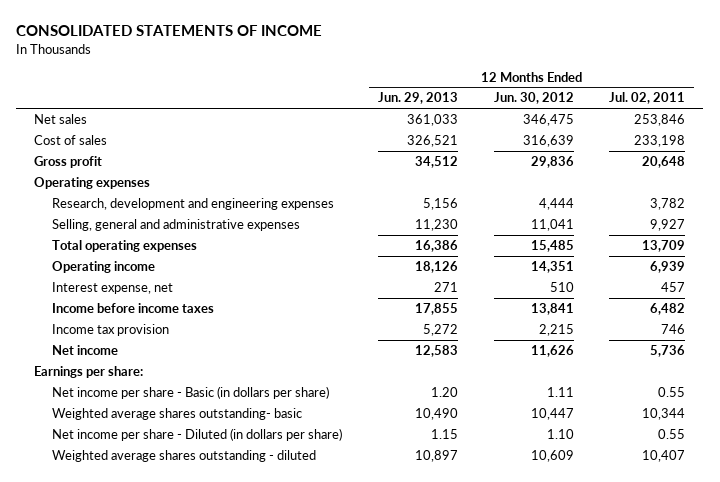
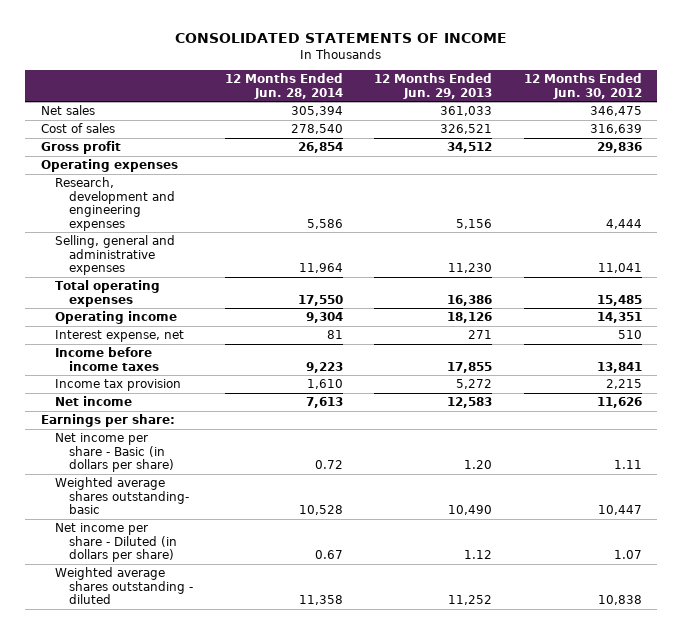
[609,92,686,105] Jul. 02, 2011 -> none
none -> [224,73,343,99] 12 Months Ended Jun. 28, 2014
[430,428,458,439] 1.15 -> [464,550,493,560] 1.12
[546,428,574,439] 1.10 -> [613,550,642,560] 1.07
[414,449,458,462] 10,897 -> [448,595,493,606] 11,252
[530,449,574,462] 10,609 -> [597,595,642,606] 10,838

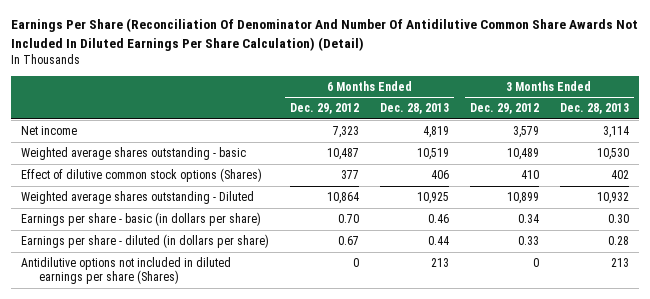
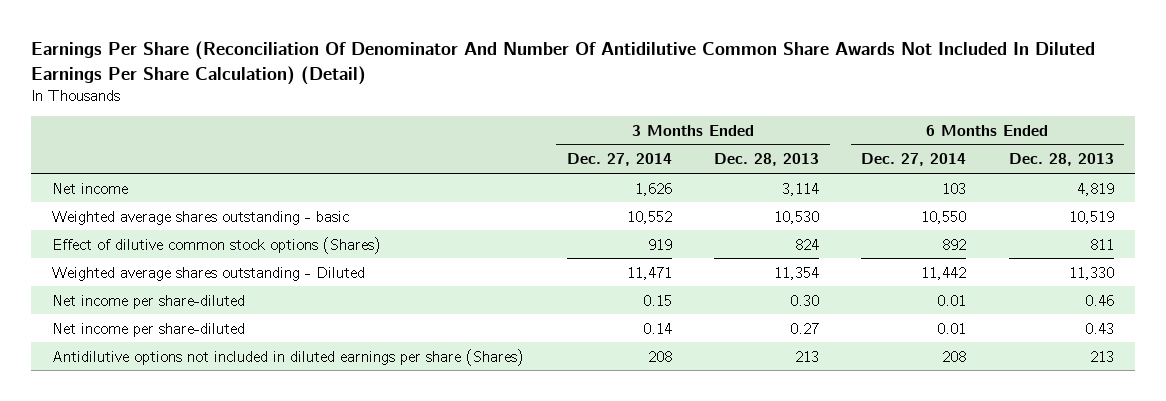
[290,103,360,115] Dec. 29, 2012 -> none
[469,103,539,115] Dec. 29, 2012 -> none
none -> [566,153,672,167] Dec. 27, 2014
none -> [861,153,967,167] Dec. 27, 2014
[431,169,450,179] 406 -> [1089,238,1114,250] 811
[610,169,629,179] 402 -> [795,238,820,250] 824
[417,191,450,204] 10,925 -> [1068,266,1114,280] 11,330
[596,191,629,204] 10,932 -> [774,266,820,280] 11,354
[21,211,262,226] Earnings per share - basic (in dollars per share) -> [52,294,246,309] Net income per share-diluted
[21,233,270,248] Earnings per share - diluted (in dollars per share) -> [52,322,246,337] Net income per share-diluted
[428,235,450,245] 0.44 -> [1084,322,1114,334] 0.43
[607,235,629,245] 0.28 -> [790,322,820,334] 0.27

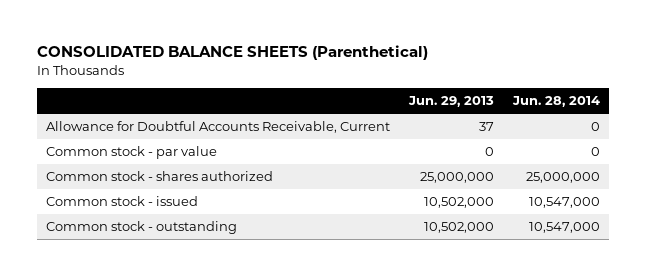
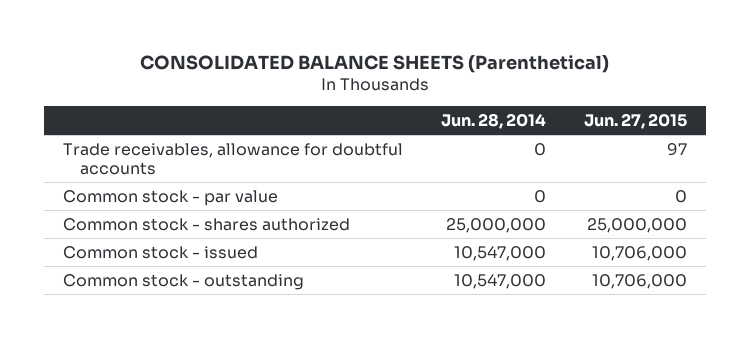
[407,96,494,108] Jun. 29, 2013 -> none
none -> [584,113,688,130] Jun. 27, 2015
[46,121,391,134] Allowance for Doubtful Accounts Receivable, Current -> [63,142,404,175] Trade receivables, allowance for doubtful accounts

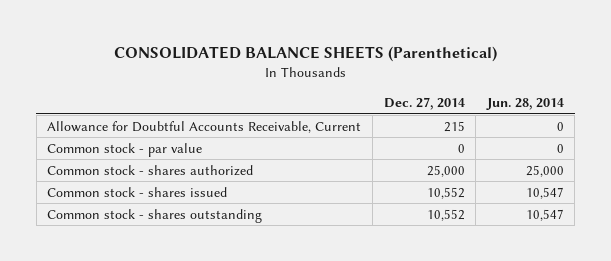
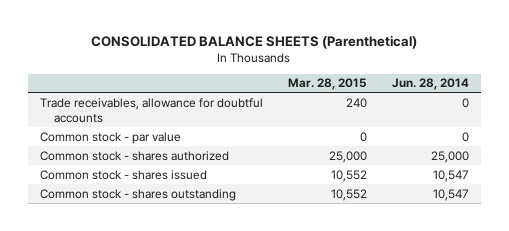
[383,96,465,110] Dec. 27, 2014 -> none
none -> [287,78,367,91] Mar. 28, 2015
[47,120,362,133] Allowance for Doubtful Accounts Receivable, Current -> [40,97,264,123] Trade receivables, allowance for doubtful accounts

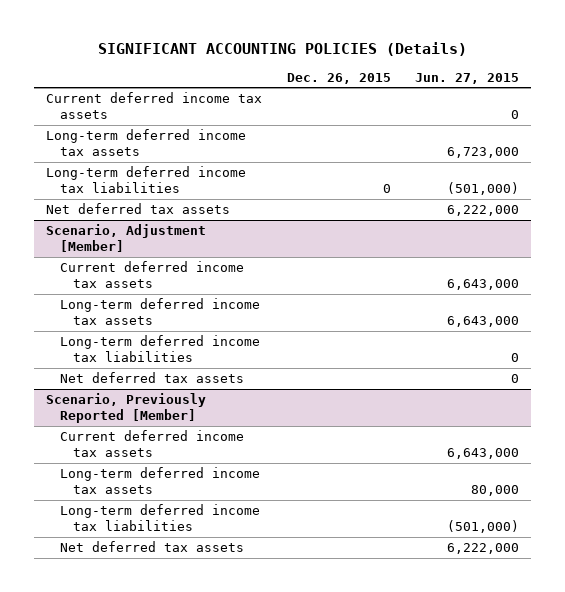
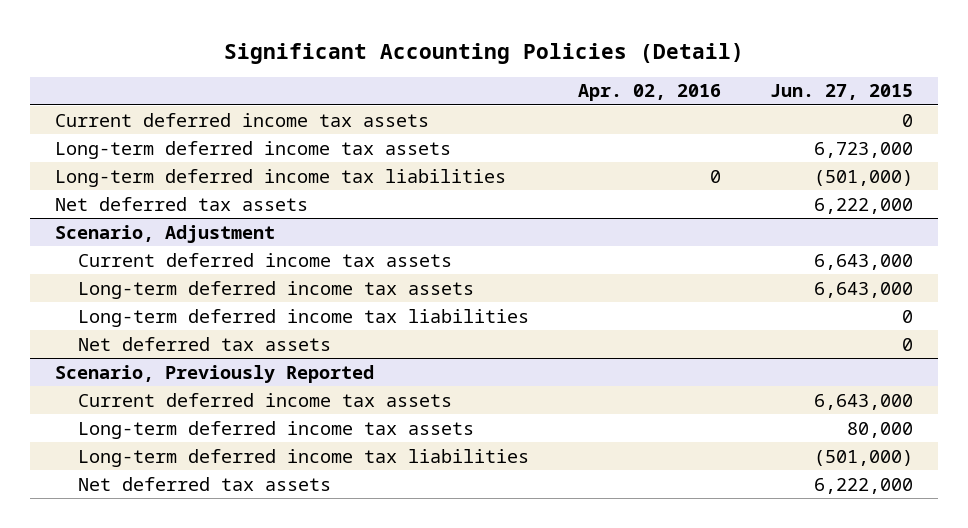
[97,41,467,56] SIGNIFICANT ACCOUNTING POLICIES (Details) -> [223,42,744,64] Significant Accounting Policies (Detail)
[286,72,391,84] Dec. 26, 2015 -> none
none -> [578,84,722,102] Apr. 02, 2016
[46,224,207,253] Scenario, Adjustment [Member] -> [54,224,275,243] Scenario, Adjustment
[46,393,207,424] Scenario, Previously Reported [Member] -> [54,364,374,383] Scenario, Previously Reported

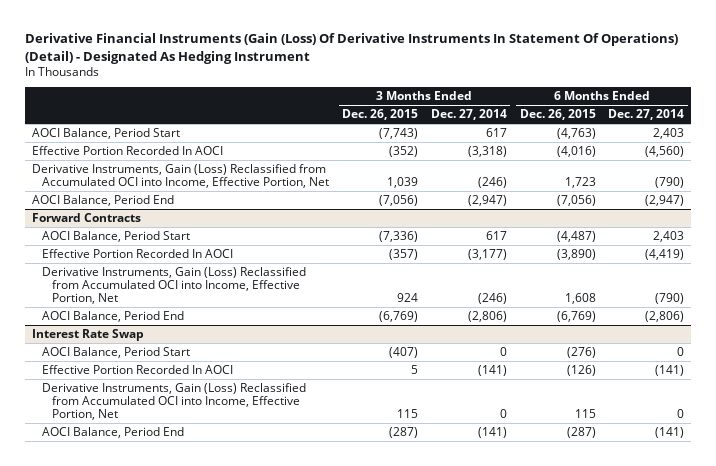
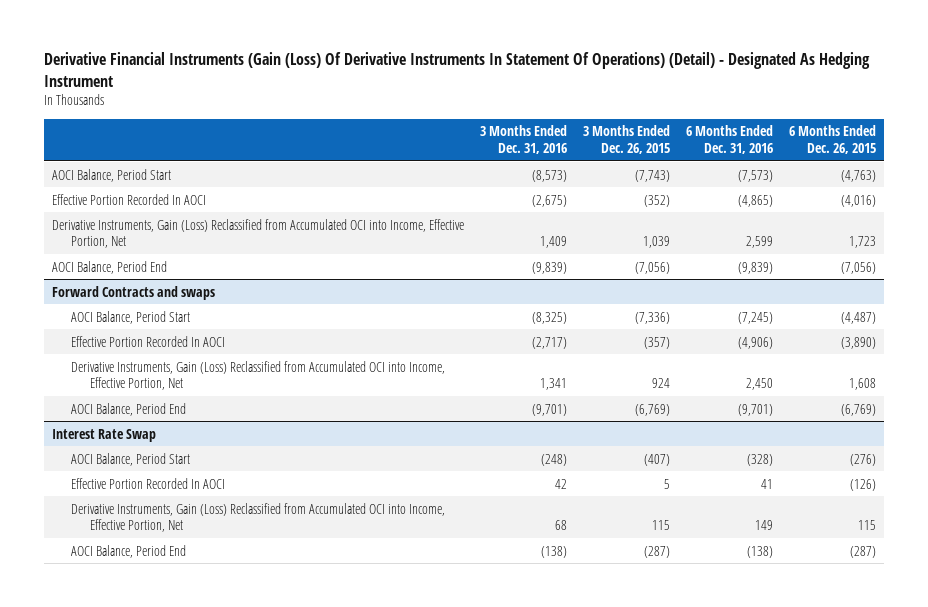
[430,109,507,121] Dec. 27, 2014 -> none
[608,109,685,121] Dec. 27, 2014 -> none
none -> [479,125,567,155] 3 Months Ended Dec. 31, 2016
none -> [685,125,773,155] 6 Months Ended Dec. 31, 2016
[31,212,141,222] Forward Contracts -> [52,285,216,300] Forward Contracts and swaps

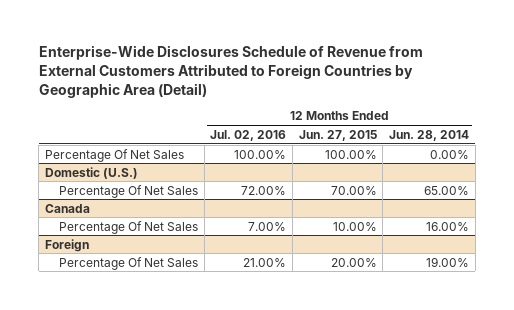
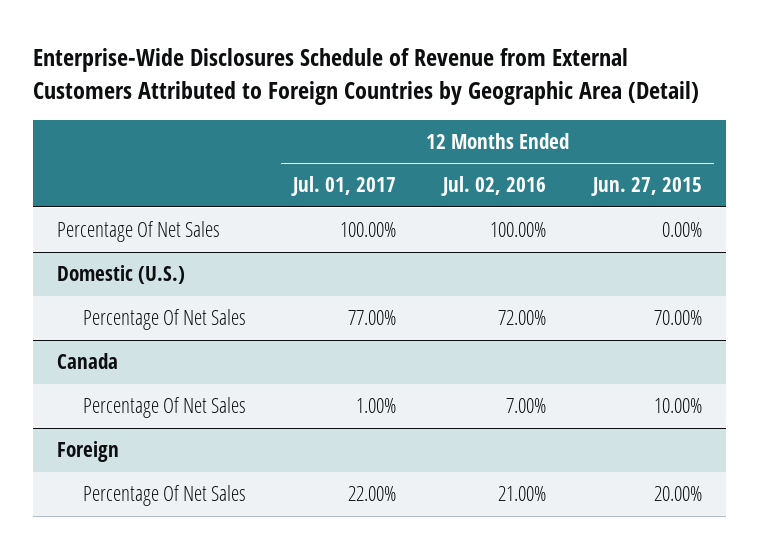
[388,129,469,141] Jun. 28, 2014 -> none
none -> [291,176,397,197] Jul. 01, 2017
[324,149,377,159] 100.00% -> [662,222,703,238] 0.00%

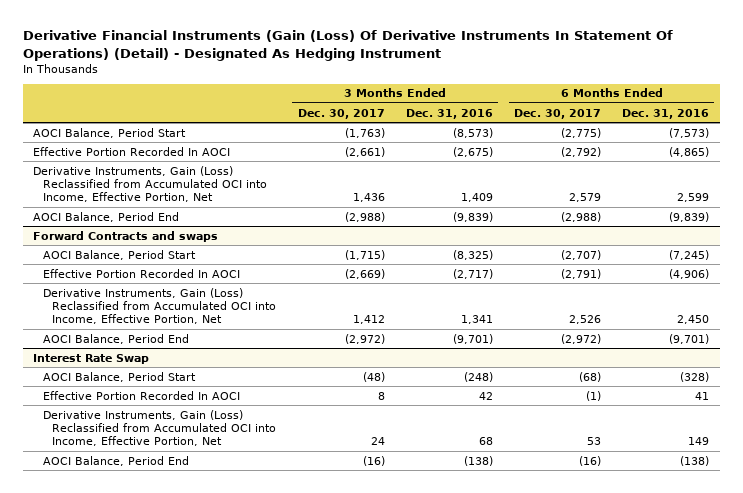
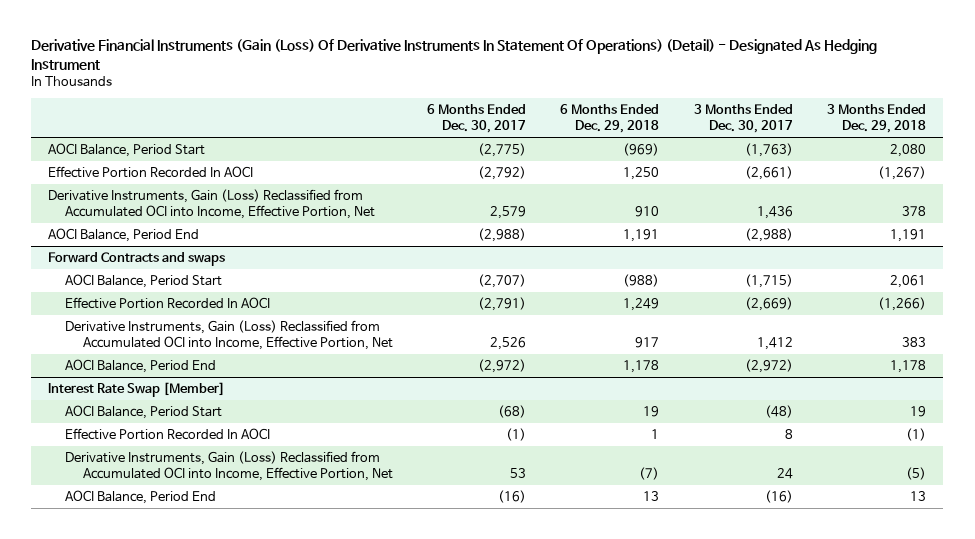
[405,108,493,119] Dec. 31, 2016 -> none
[622,108,710,119] Dec. 31, 2016 -> none
none -> [560,104,660,134] 6 Months Ended Dec. 29, 2018
none -> [827,104,927,134] 3 Months Ended Dec. 29, 2018
[33,353,150,364] Interest Rate Swap -> [48,381,226,397] Interest Rate Swap [Member]

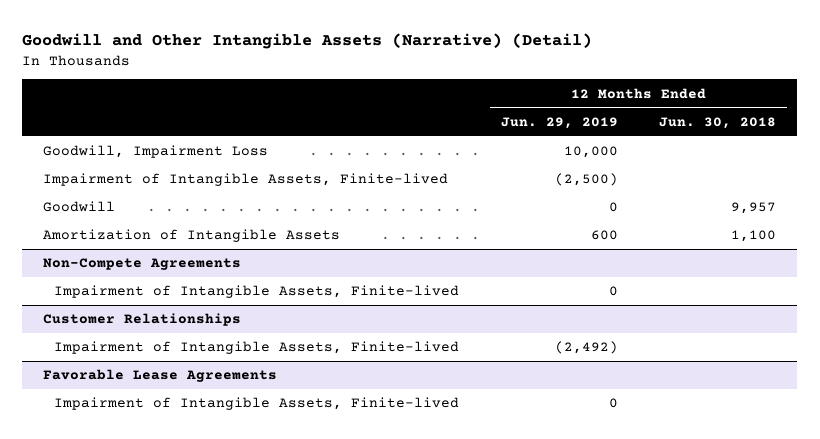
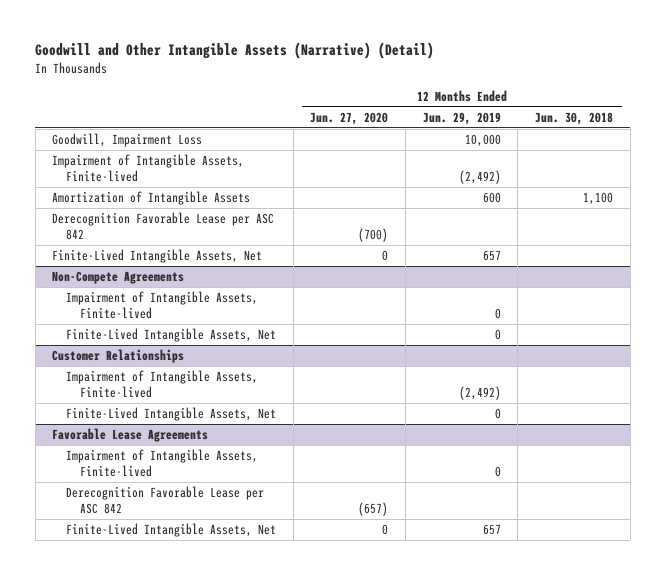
none -> [310,111,389,125] Jun. 27, 2020
[43,201,116,213] Goodwill -> none
[554,173,618,187] (2,500) -> [458,169,501,184] (2,492)
none -> [52,212,275,240] Derecognition Favorable Lease per ASC 842
none -> [52,249,263,264] Finite-Lived Intangible Assets, Net
none -> [65,328,276,343] Finite-Lived Intangible Assets, Net
none -> [65,407,276,422] Finite-Lived Intangible Assets, Net
none -> [65,486,264,514] Derecognition Favorable Lease per ASC 842
none -> [65,523,276,538] Finite-Lived Intangible Assets, Net

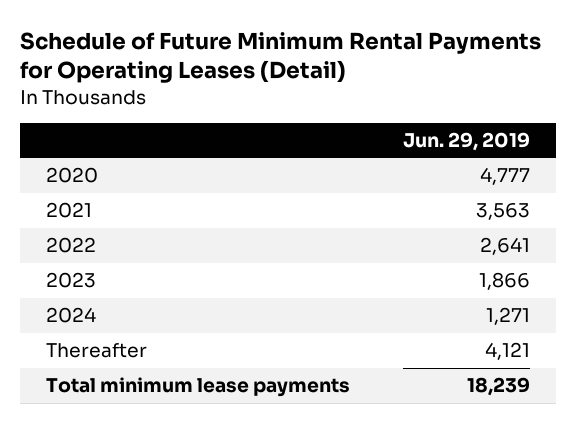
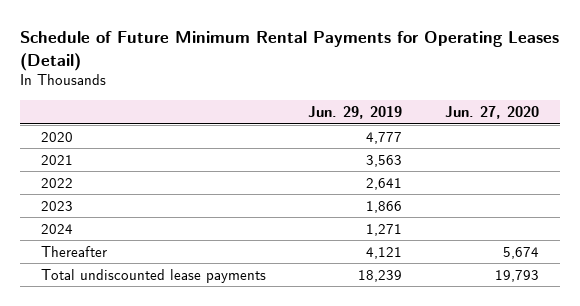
none -> [445,106,540,120] Jun. 27, 2020
[46,377,351,398] Total minimum lease payments -> [40,268,266,283] Total undiscounted lease payments

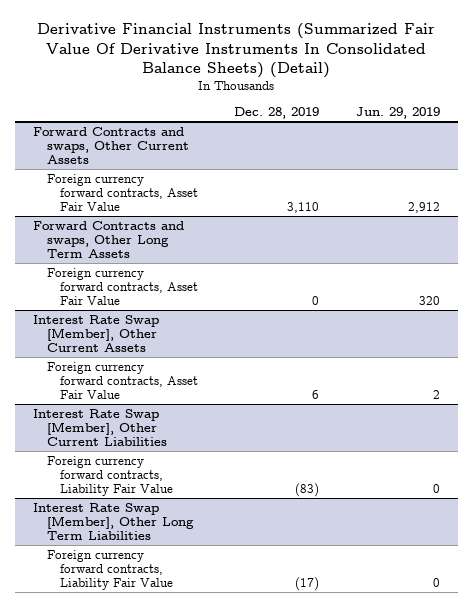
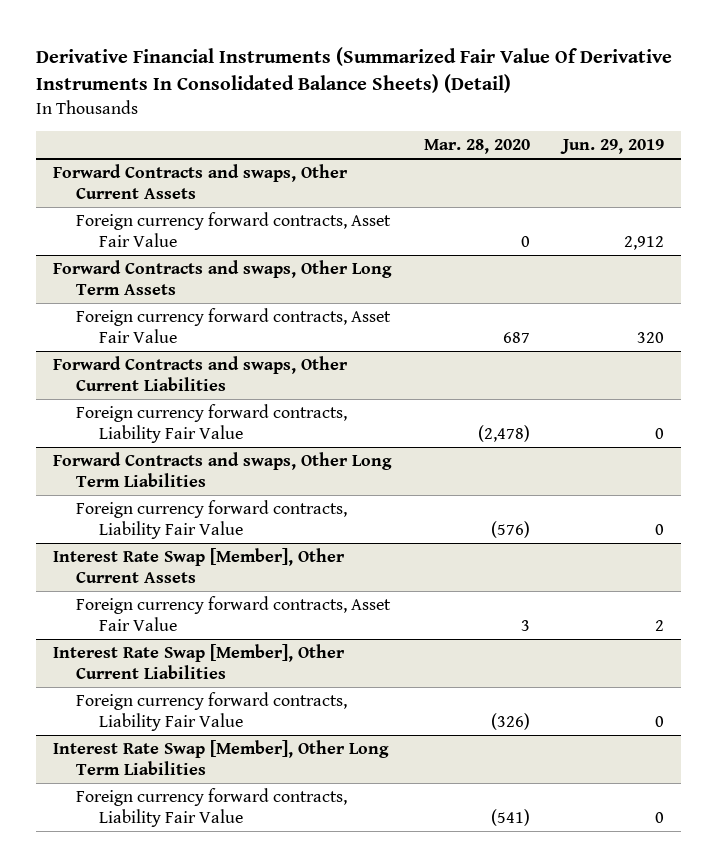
[234,107,320,120] Dec. 28, 2019 -> none
none -> [424,139,531,155] Mar. 28, 2020
none -> [52,355,348,391] Forward Contracts and swaps, Other Current Liabilities
none -> [76,403,348,443] Foreign currency forward contracts, Liability Fair Value
none -> [52,451,392,487] Forward Contracts and swaps, Other Long Term Liabilities
none -> [76,499,348,539] Foreign currency forward contracts, Liability Fair Value

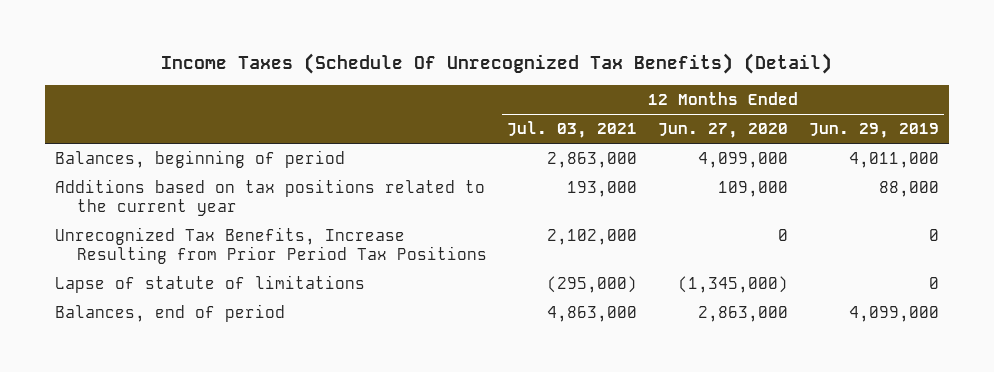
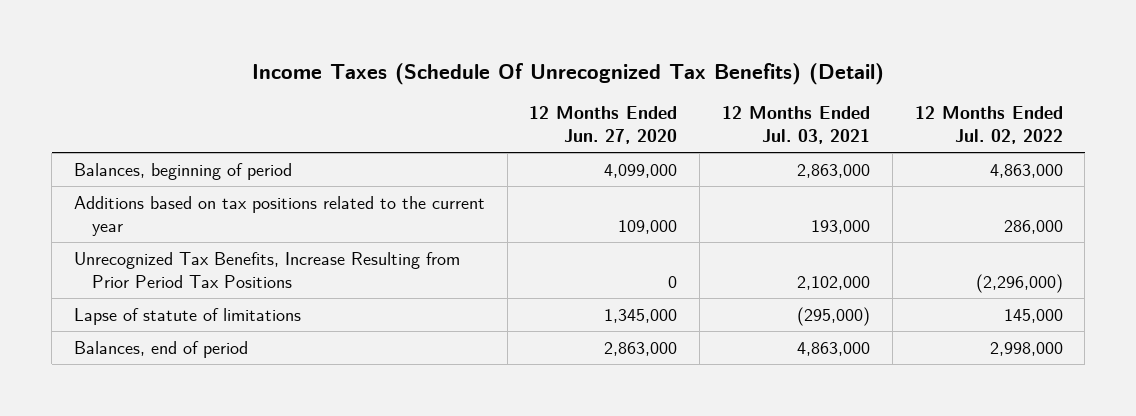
[808,123,939,139] Jun. 29, 2019 -> none
none -> [914,106,1063,145] 12 Months Ended Jul. 02, 2022
[678,276,789,294] (1,345,000) -> [604,308,678,323] 1,345,000

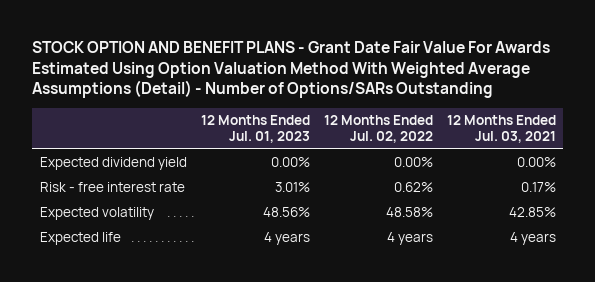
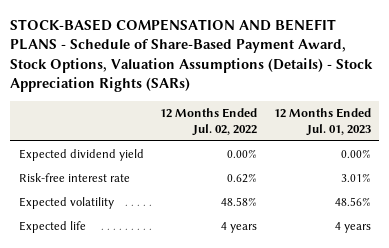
[32,41,551,99] STOCK OPTION AND BENEFIT PLANS - Grant Date Fair Value For Awards Estimated Using Option Valuation Method With Weighted Average Assumptions (Detail) - Number of Options/SARs Outstanding -> [10,18,374,93] STOCK-BASED COMPENSATION AND BENEFIT PLANS - Schedule of Share-Based Payment Award, Stock Options, Valuation Assumptions (Details) - Stock Appreciation Rights (SARs)
[446,114,556,144] 12 Months Ended Jul. 03, 2021 -> none
[39,182,185,193] Risk - free interest rate -> [18,173,130,183] Risk-free interest rate

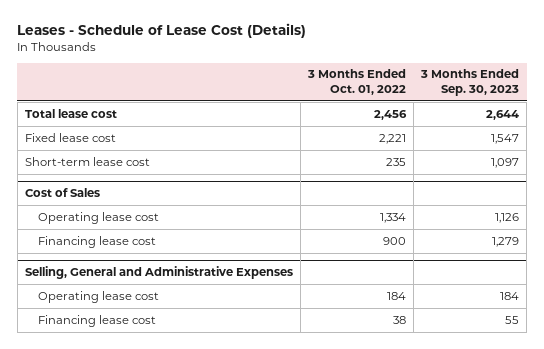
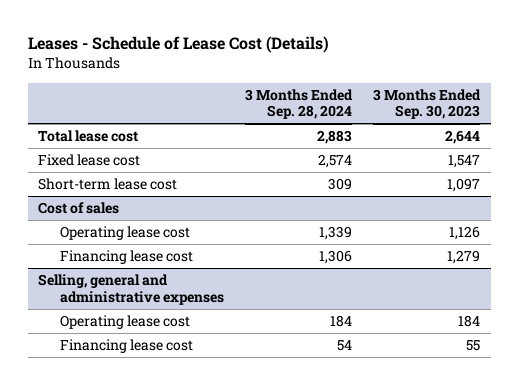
[307,69,407,96] 3 Months Ended Oct. 01, 2022 -> none
none -> [244,88,353,120] 3 Months Ended Sep. 28, 2024
[25,188,101,198] Cost of Sales -> [38,202,120,215] Cost of sales
[25,266,294,280] Selling, General and Administrative Expenses -> [38,274,224,305] Selling, general and administrative expenses

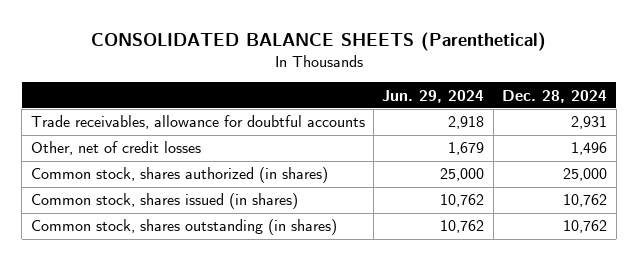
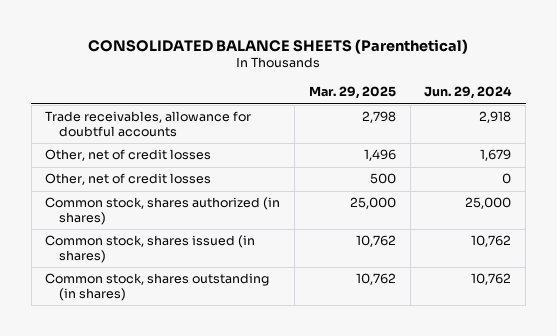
[502,89,608,103] Dec. 28, 2024 -> none
none -> [308,86,396,100] Mar. 29, 2025
none -> [45,173,212,186] Other, net of credit losses

